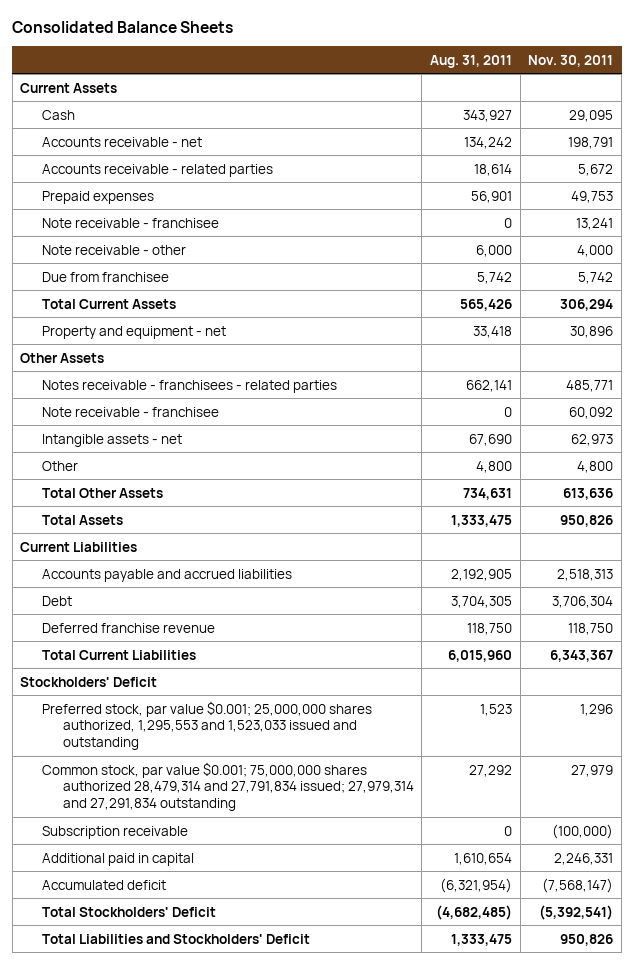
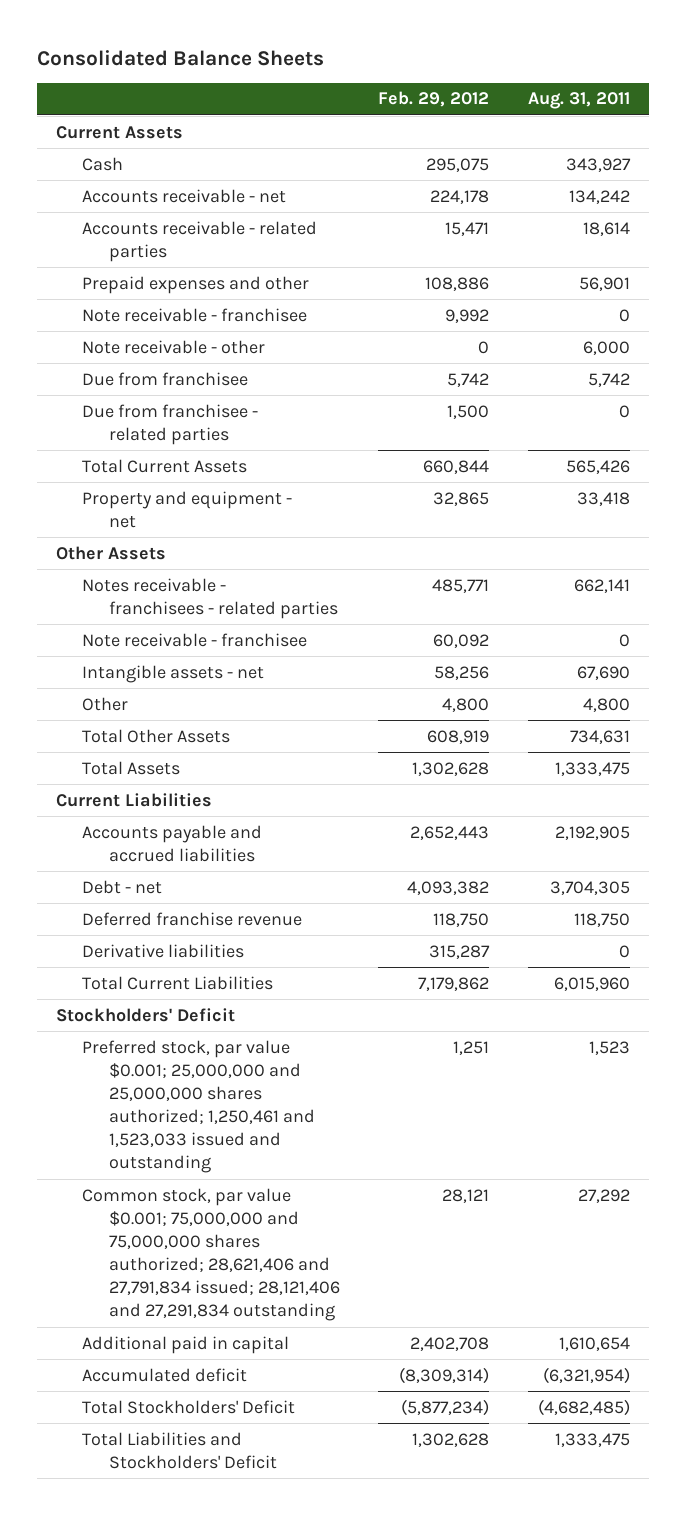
[528,54,614,67] Nov. 30, 2011 -> none
none -> [378,91,490,108] Feb. 29, 2012
[41,190,154,204] Prepaid expenses -> [82,275,310,294] Prepaid expenses and other
none -> [82,403,259,445] Due from franchisee - related parties
[41,595,72,606] Debt -> [82,879,163,894] Debt - net
none -> [82,943,245,958] Derivative liabilities
[41,825,188,839] Subscription receivable -> none
[41,700,372,751] Preferred stock, par value $0.001; 25,000,000 shares authorized, 1,295,553 and 1,523,033 issued and outstanding -> [82,1039,315,1174] Preferred stock, par value $0.001; 25,000,000 and 25,000,000 shares authorized; 1,250,461 and 1,523,033 issued and outstanding
[41,761,414,812] Common stock, par value $0.001; 75,000,000 shares authorized 28,479,314 and 27,791,834 issued; 27,979,314 and 27,291,834 outstanding -> [82,1187,340,1322] Common stock, par value $0.001; 75,000,000 and 75,000,000 shares authorized; 28,621,406 and 27,791,834 issued; 28,121,406 and 27,291,834 outstanding

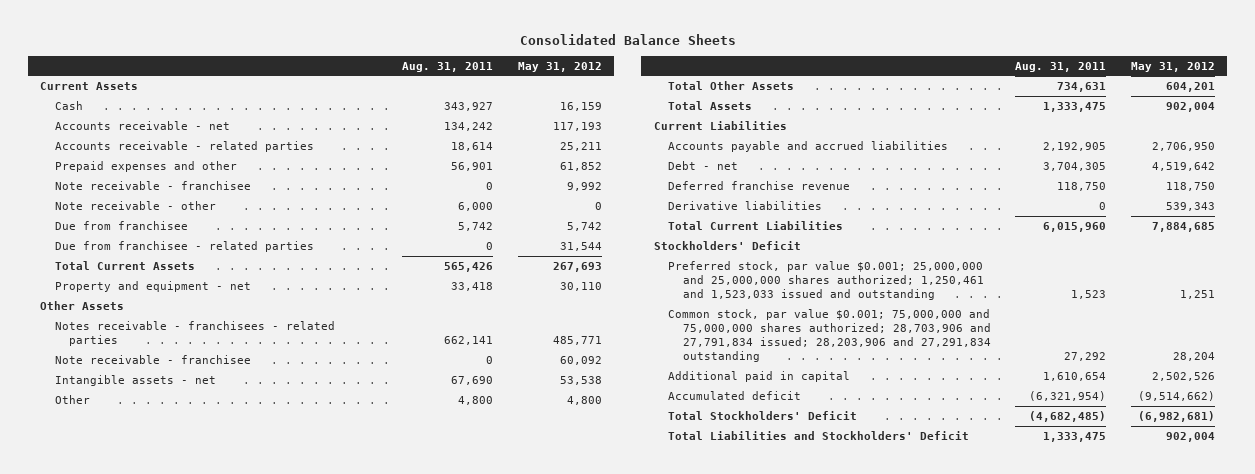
[378,91,490,108] Feb. 29, 2012 -> none
none -> [517,61,602,72] May 31, 2012
[82,1187,340,1322] Common stock, par value $0.001; 75,000,000 and 75,000,000 shares authorized; 28,621,406 and 27,791,834 issued; 28,121,406 and 27,291,834 outstanding -> [668,308,991,362] Common stock, par value $0.001; 75,000,000 and 75,000,000 shares authorized; 28,703,906 and 27,791,834 issued; 28,203,906 and 27,291,834 outstanding

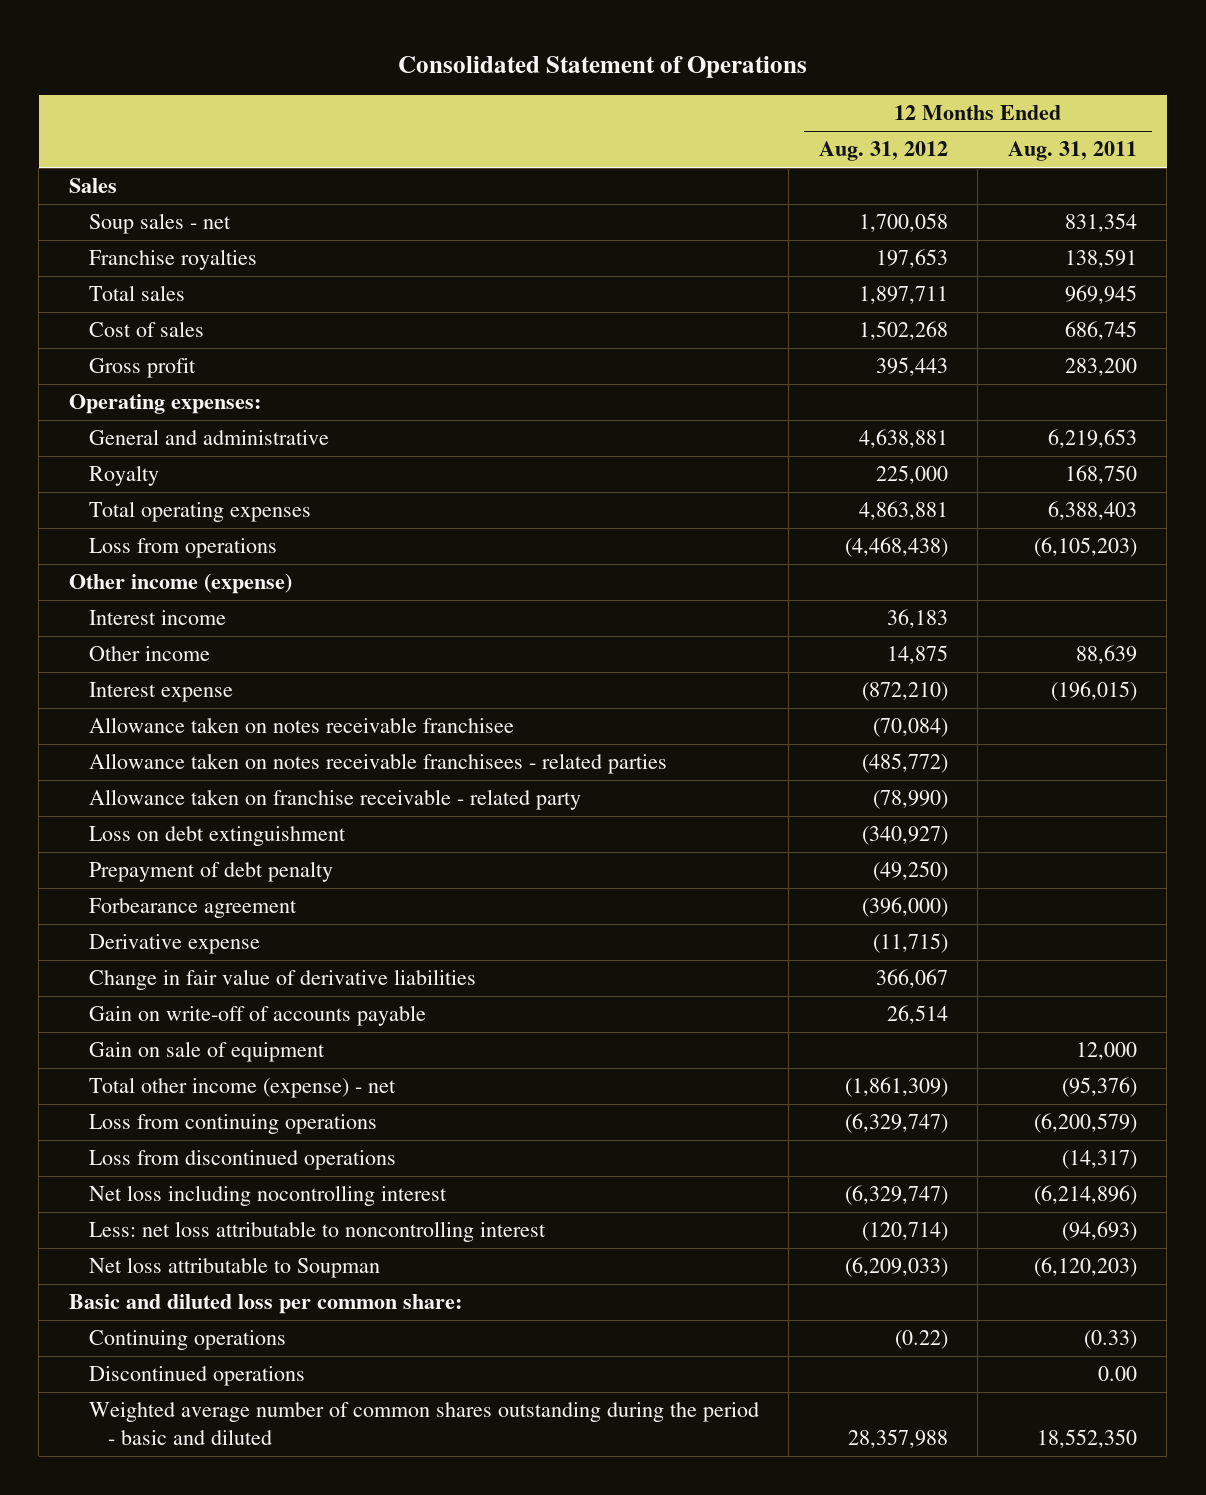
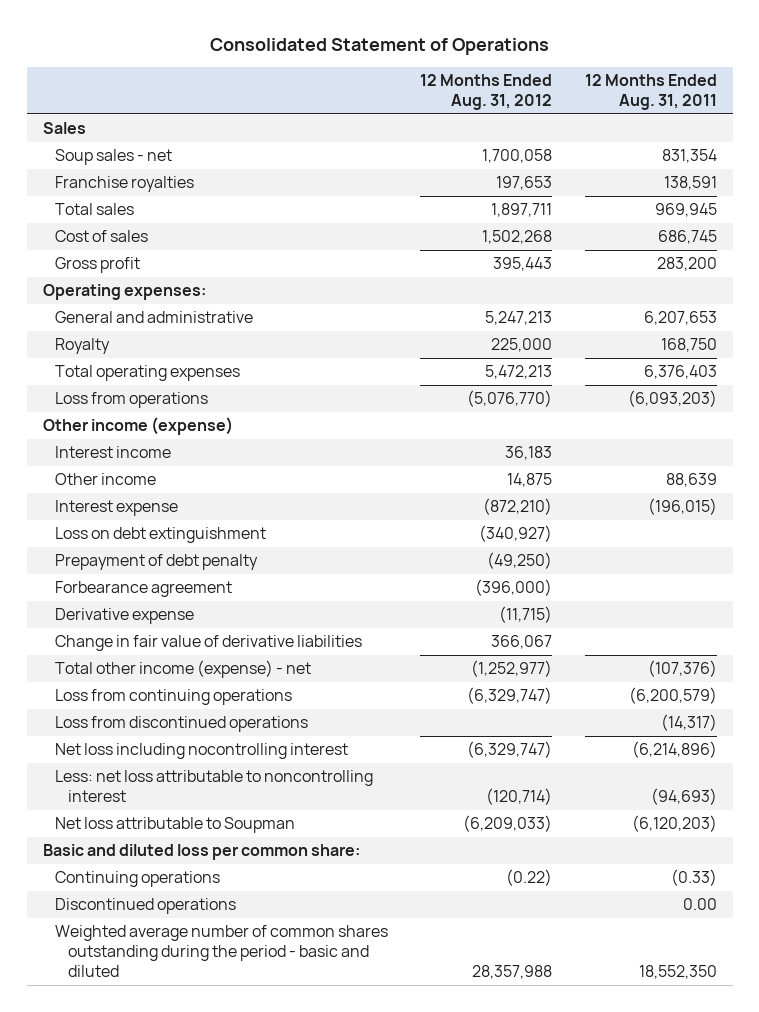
[858,429,948,449] 4,638,881 -> [485,311,553,326] 5,247,213
[1047,429,1137,449] 6,219,653 -> [643,311,717,326] 6,207,653
[858,501,948,521] 4,863,881 -> [485,365,553,380] 5,472,213
[1047,501,1137,521] 6,388,403 -> [643,365,717,380] 6,376,403
[844,537,948,558] (4,468,438) -> [467,390,553,408] (5,076,770)
[1033,537,1137,558] (6,105,203) -> [627,390,717,408] (6,093,203)
[88,717,514,734] Allowance taken on notes receivable franchisee -> none
[88,753,667,775] Allowance taken on notes receivable franchisees - related parties -> none
[88,789,581,811] Allowance taken on franchise receivable - related party -> none
[88,1005,426,1027] Gain on write-off of accounts payable -> none
[88,1041,325,1063] Gain on sale of equipment -> none
[844,1077,948,1098] (1,861,309) -> [471,660,553,678] (1,252,977)
[1061,1077,1137,1098] (95,376) -> [647,660,717,678] (107,376)

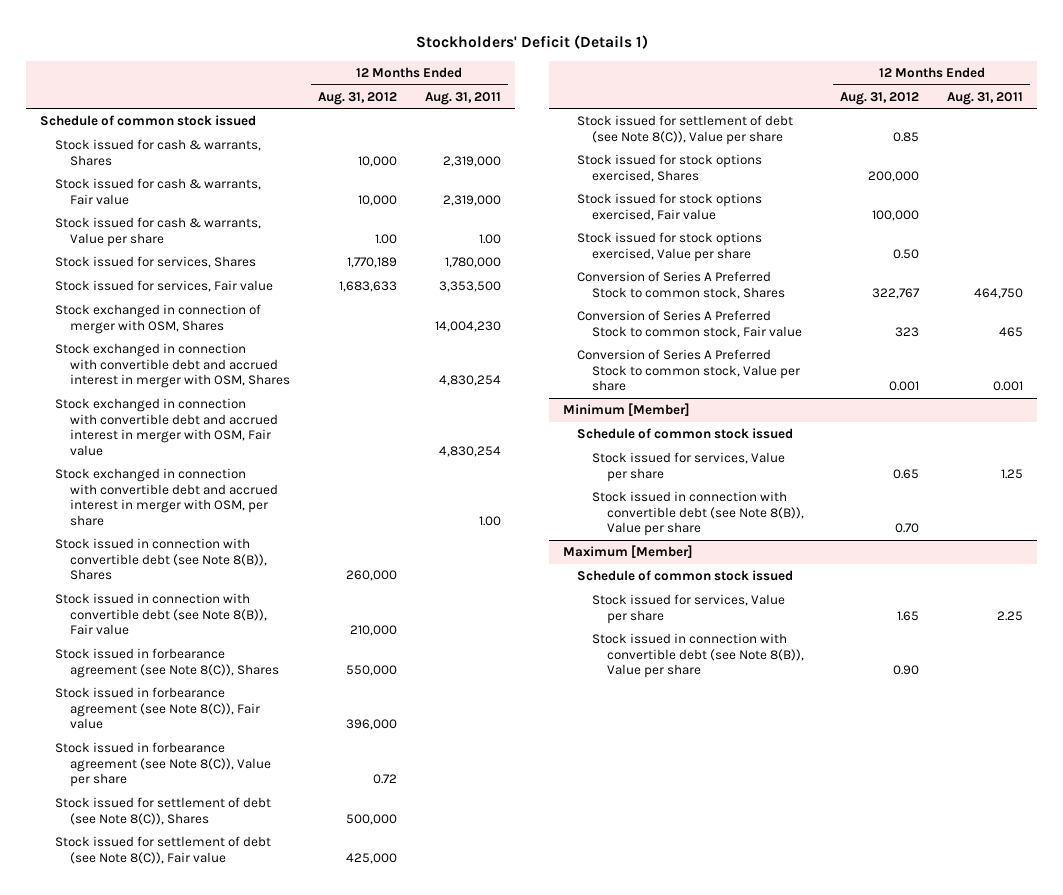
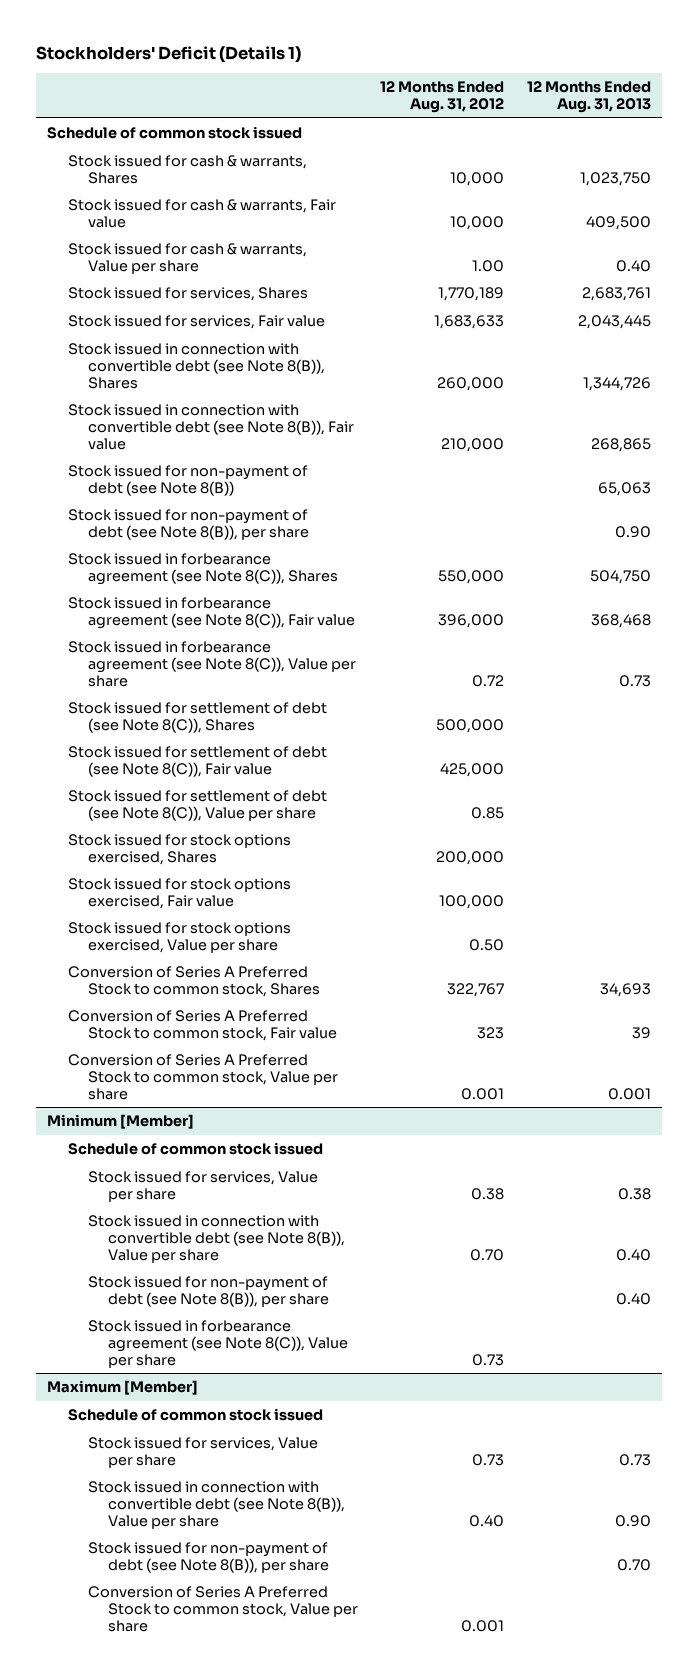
[424,91,501,105] Aug. 31, 2011 -> none
none -> [527,81,652,114] 12 Months Ended Aug. 31, 2013
[54,304,261,334] Stock exchanged in connection of merger with OSM, Shares -> none
[54,343,290,389] Stock exchanged in connection with convertible debt and accrued interest in merger with OSM, Shares -> none
[54,398,278,456] Stock exchanged in connection with convertible debt and accrued interest in merger with OSM, Fair value -> none
[54,468,278,526] Stock exchanged in connection with convertible debt and accrued interest in merger with OSM, per share -> none
none -> [67,465,308,496] Stock issued for non-payment of debt (see Note 8(B))
none -> [67,509,309,540] Stock issued for non-payment of debt (see Note 8(B)), per share
[893,468,920,479] 0.65 -> [471,1187,505,1200] 0.38
none -> [87,1276,329,1307] Stock issued for non-payment of debt (see Note 8(B)), per share
none -> [87,1320,348,1368] Stock issued in forbearance agreement (see Note 8(C)), Value per share
[897,610,920,621] 1.65 -> [472,1453,505,1466] 0.73
[893,665,920,676] 0.90 -> [469,1514,505,1527] 0.40
none -> [87,1542,329,1573] Stock issued for non-payment of debt (see Note 8(B)), per share
none -> [87,1586,358,1632] Conversion of Series A Preferred Stock to common stock, Value per share

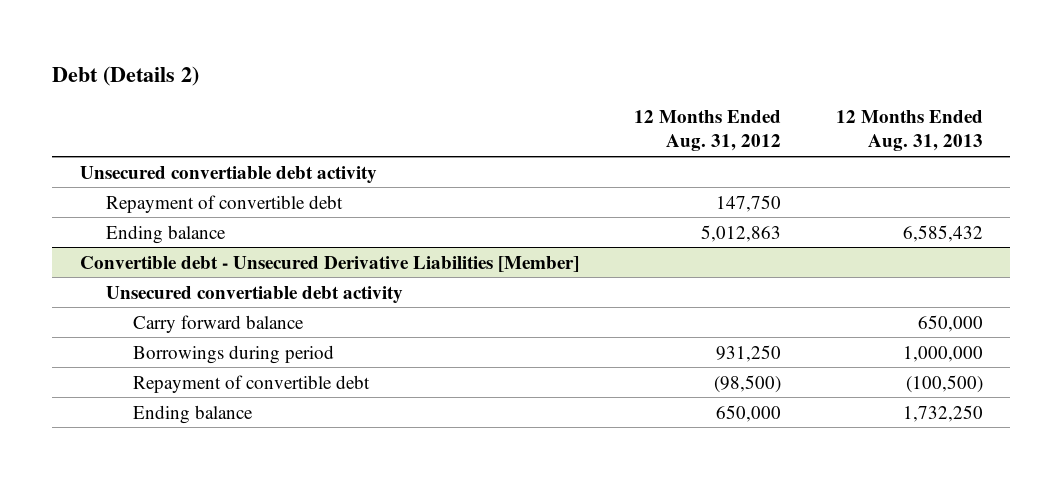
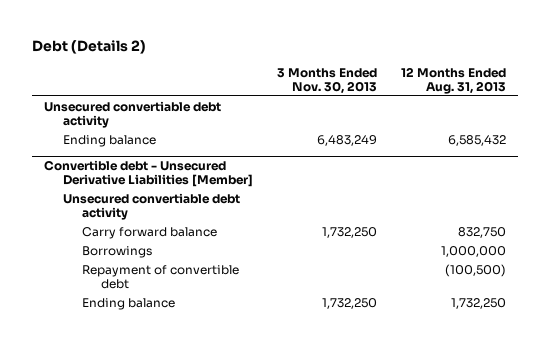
[633,109,781,152] 12 Months Ended Aug. 31, 2012 -> none
none -> [277,67,378,94] 3 Months Ended Nov. 30, 2013
[106,194,344,213] Repayment of convertible debt -> none
[917,314,983,332] 650,000 -> [458,226,507,238] 832,750
[133,344,335,364] Borrowings during period -> [81,245,152,258] Borrowings

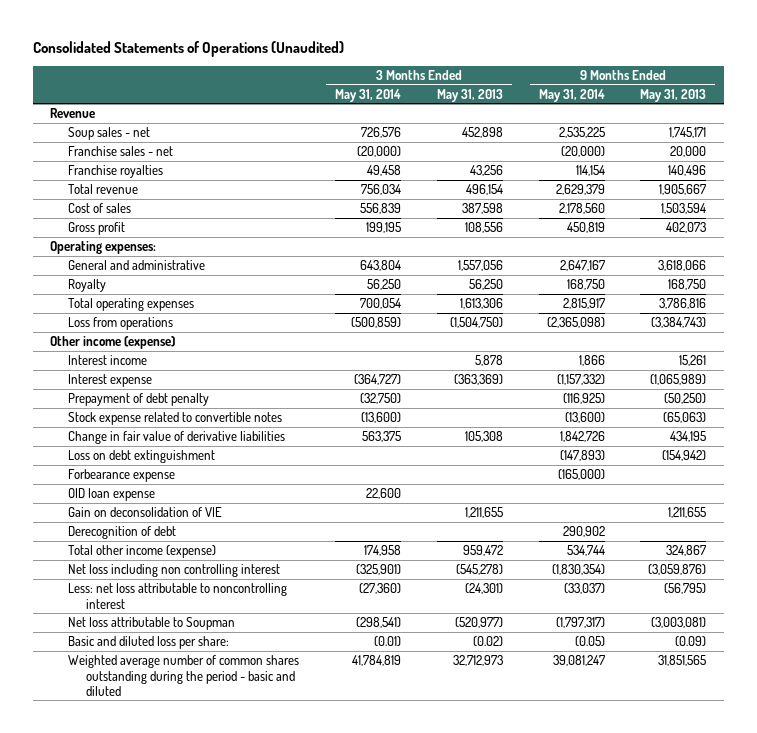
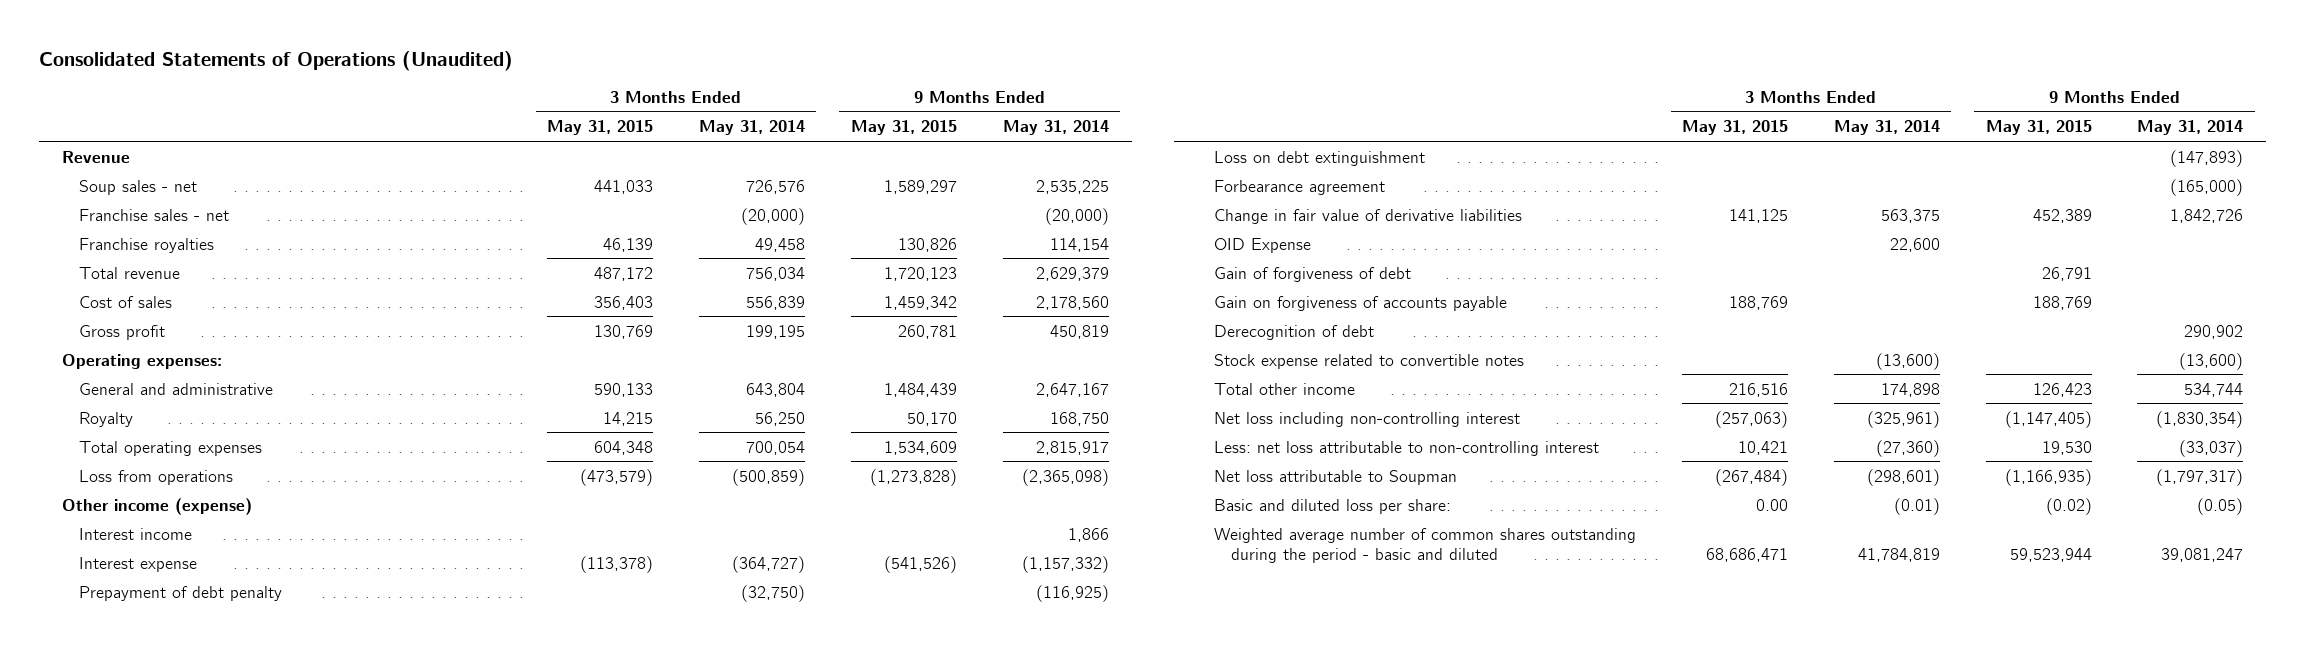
[436,88,503,102] May 31, 2013 -> none
[640,88,707,102] May 31, 2013 -> none
none -> [547,120,654,136] May 31, 2015
none -> [850,120,957,136] May 31, 2015
[68,507,223,518] Gain on deconsolidation of VIE -> none
[68,469,176,483] Forbearance expense -> [1214,179,1386,195] Forbearance agreement
[68,431,286,445] Change in fair value of derivative liabilities -> [1214,208,1523,224] Change in fair value of derivative liabilities
[68,488,156,502] OID loan expense -> [1214,237,1312,253] OID Expense
none -> [1214,266,1412,282] Gain of forgiveness of debt
none -> [1214,295,1508,311] Gain on forgiveness of accounts payable
[68,412,283,426] Stock expense related to convertible notes -> [1214,353,1525,369] Stock expense related to convertible notes
[68,545,217,559] Total other income (expense) -> [1214,382,1356,395] Total other income
[364,545,402,557] 174,958 -> [1880,382,1940,397] 174,898
[68,564,281,578] Net loss including non controlling interest -> [1214,411,1521,427] Net loss including non-controlling interest
[356,564,402,576] (325,901) -> [1866,410,1940,428] (325,961)
[68,583,288,609] Less: net loss attributable to noncontrolling interest -> [1214,440,1600,456] Less: net loss attributable to non-controlling interest
[356,617,402,629] (298,541) -> [1866,468,1940,486] (298,601)

